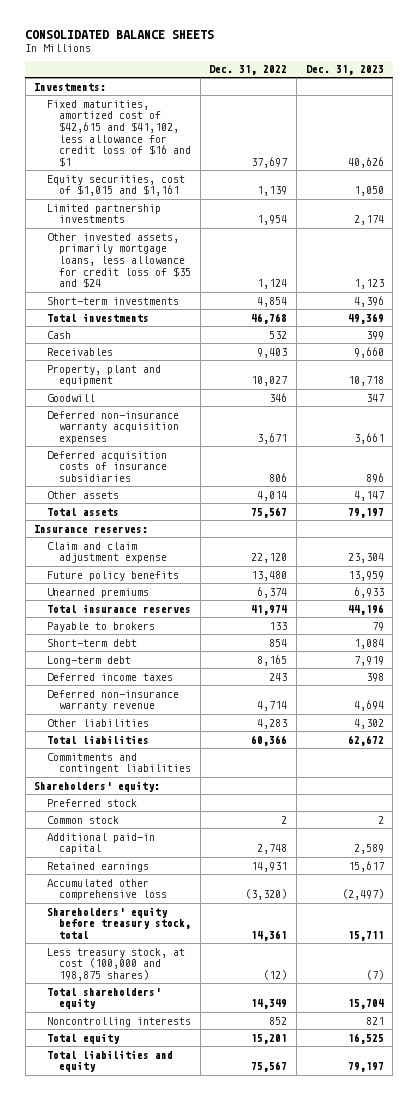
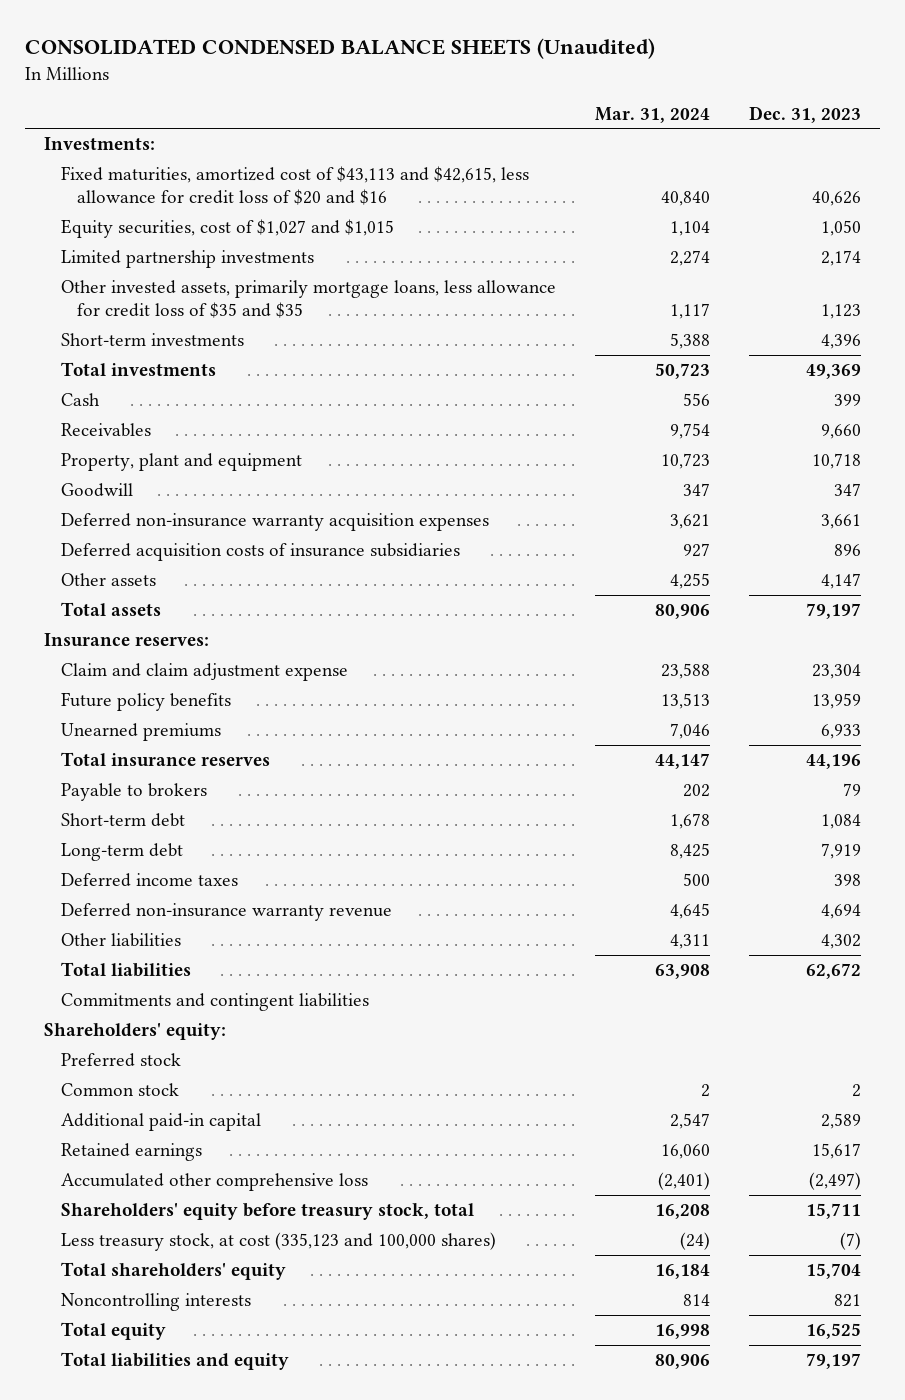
[25,30,215,40] CONSOLIDATED BALANCE SHEETS -> [24,38,655,60] CONSOLIDATED CONDENSED BALANCE SHEETS (Unaudited)
[209,65,288,76] Dec. 31, 2022 -> none
none -> [594,106,710,123] Mar. 31, 2024
[46,99,192,167] Fixed maturities, amortized cost of $42,615 and $41,102, less allowance for credit loss of $16 and $1 -> [60,165,529,206] Fixed maturities, amortized cost of $43,113 and $42,615, less allowance for credit loss of $20 and $16
[46,174,185,197] Equity securities, cost of $1,015 and $1,161 -> [60,218,394,238] Equity securities, cost of $1,027 and $1,015
[46,232,192,289] Other invested assets, primarily mortgage loans, less allowance for credit loss of $35 and $24 -> [60,279,556,319] Other invested assets, primarily mortgage loans, less allowance for credit loss of $35 and $35
[46,947,185,981] Less treasury stock, at cost (100,000 and 198,875 shares) -> [60,1231,496,1251] Less treasury stock, at cost (335,123 and 100,000 shares)

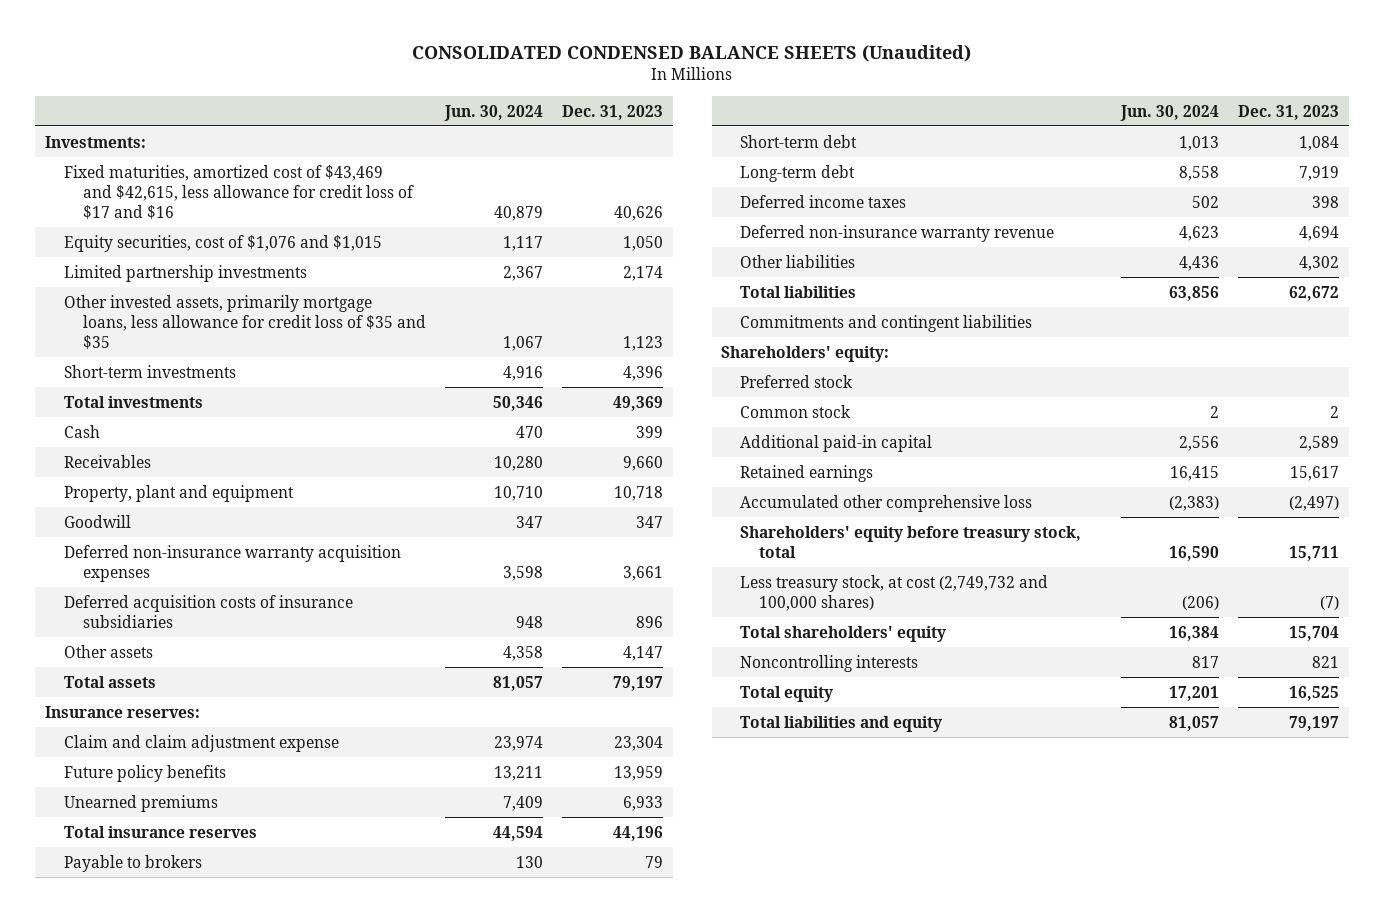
[594,106,710,123] Mar. 31, 2024 -> none
none -> [443,104,543,121] Jun. 30, 2024
[60,165,529,206] Fixed maturities, amortized cost of $43,113 and $42,615, less allowance for credit loss of $20 and $16 -> [63,164,414,219] Fixed maturities, amortized cost of $43,469 and $42,615, less allowance for credit loss of $17 and $16
[60,218,394,238] Equity securities, cost of $1,027 and $1,015 -> [63,234,382,252] Equity securities, cost of $1,076 and $1,015
[60,1231,496,1251] Less treasury stock, at cost (335,123 and 100,000 shares) -> [740,574,1049,611] Less treasury stock, at cost (2,749,732 and 100,000 shares)

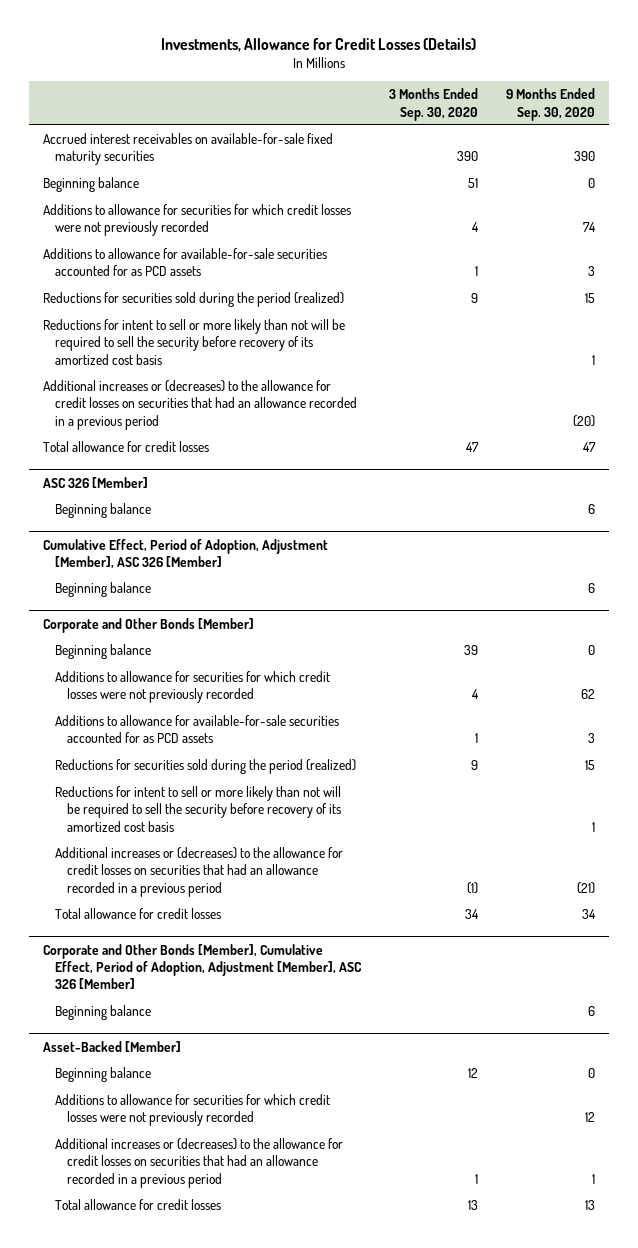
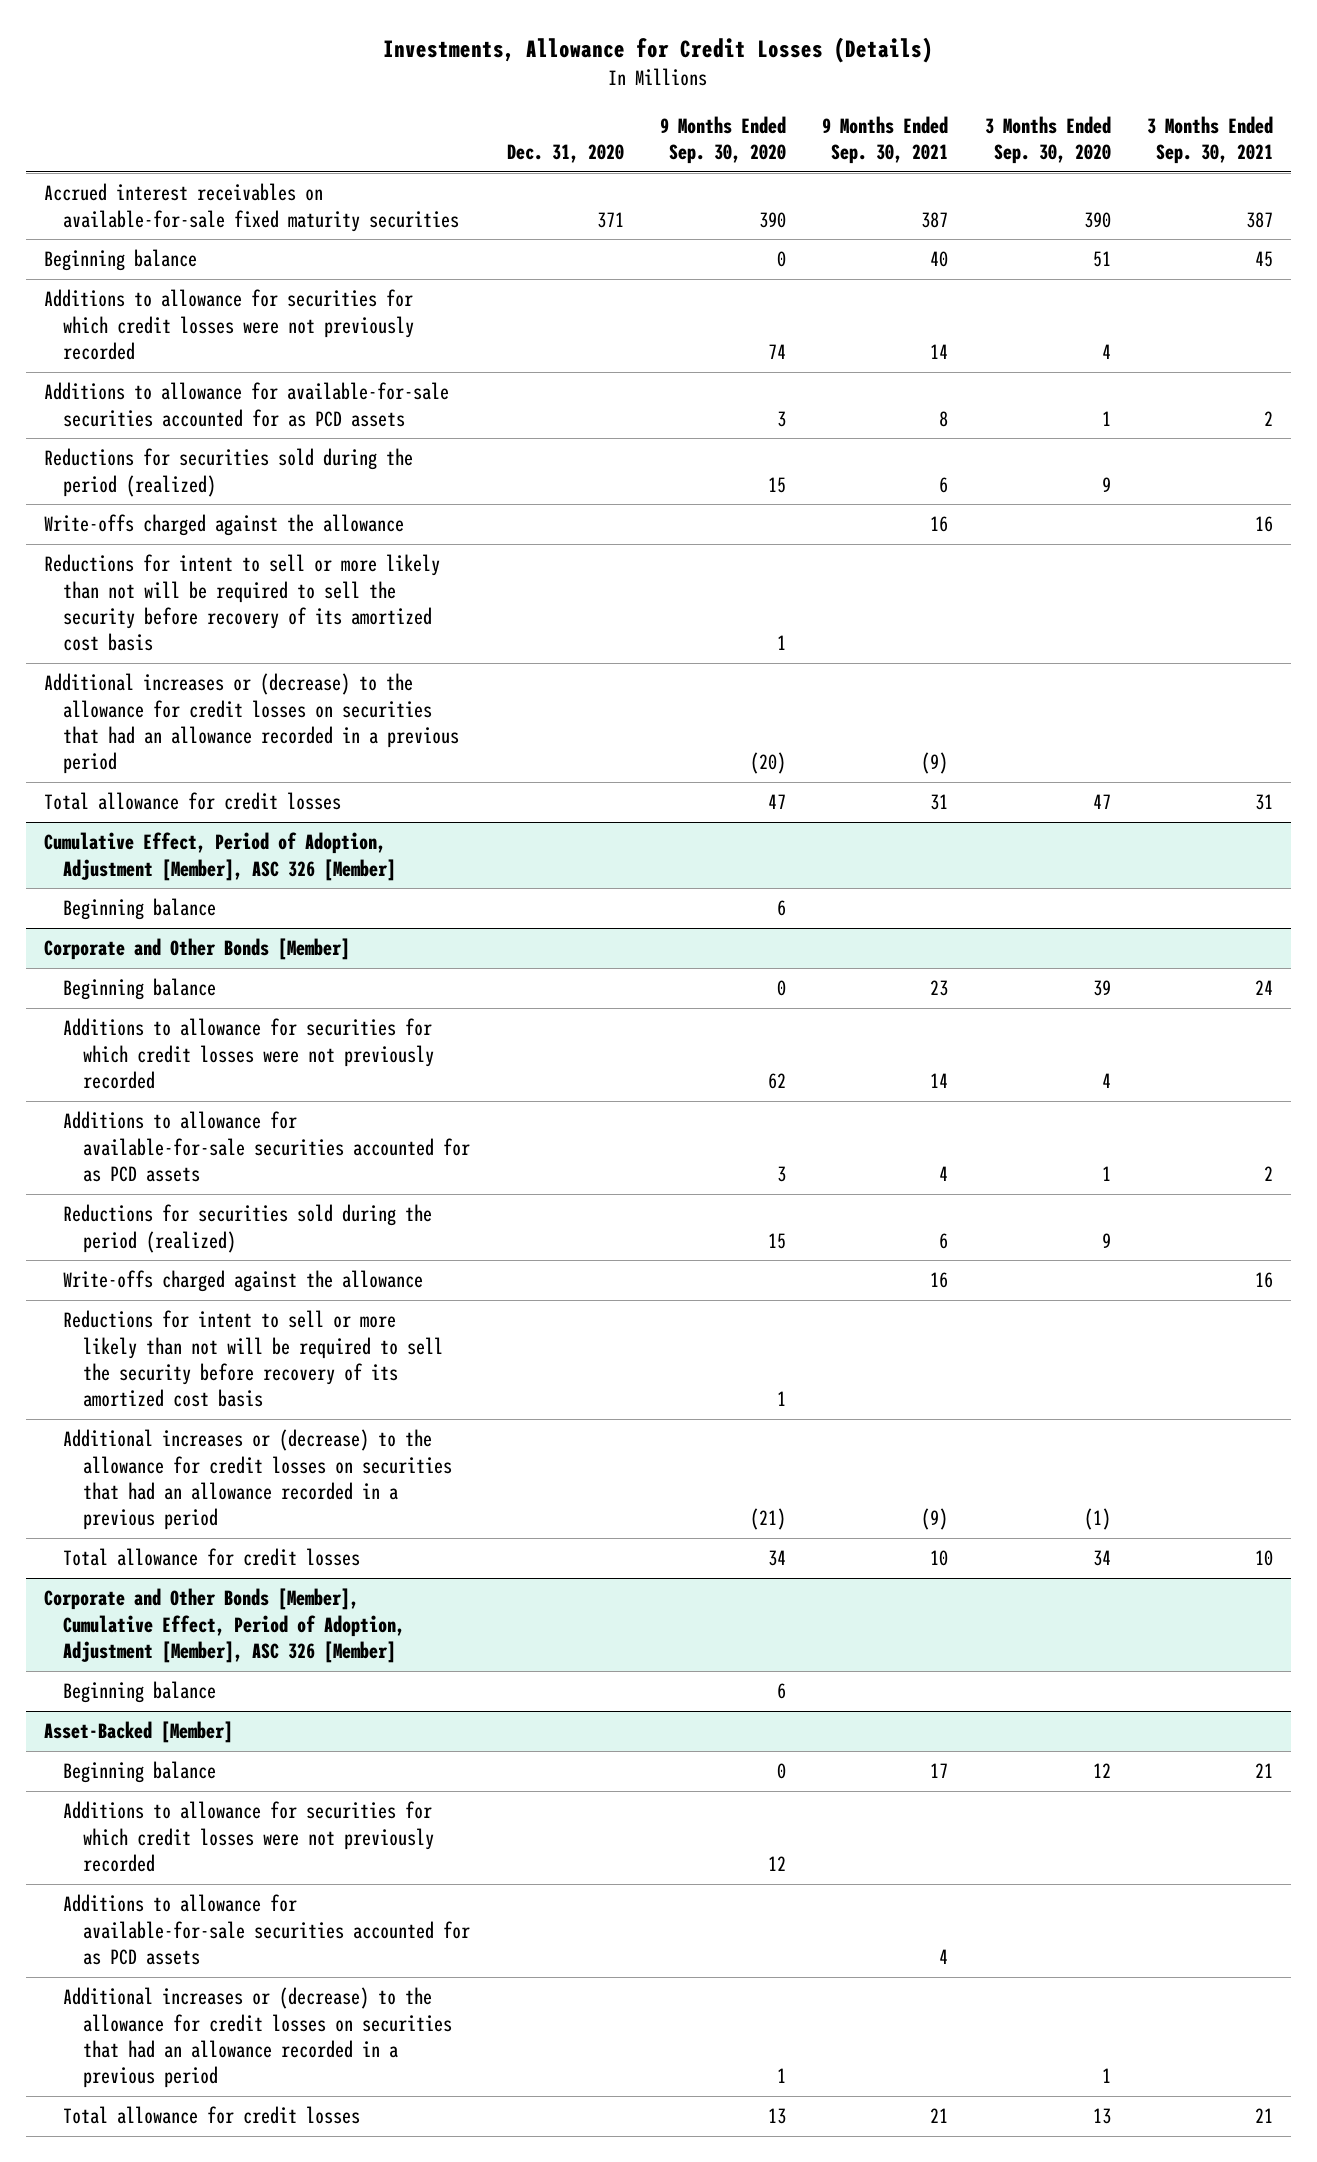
none -> [506,143,624,163] Dec. 31, 2020
none -> [822,115,949,164] 9 Months Ended Sep. 30, 2021
none -> [1147,115,1274,164] 3 Months Ended Sep. 30, 2021
none -> [43,514,404,537] Write-offs charged against the allowance
[43,380,357,430] Additional increases or (decreases) to the allowance for credit losses on securities that had an allowance recorded in a previous period -> [43,673,460,775] Additional increases or (decrease) to the allowance for credit losses on securities that had an allowance recorded in a previous period
[43,476,149,488] ASC 326 [Member] -> none
[54,503,151,519] Beginning balance -> none
none -> [63,1270,424,1293] Write-offs charged against the allowance
[54,847,343,897] Additional increases or (decreases) to the allowance for credit losses on securities that had an allowance recorded in a previous period -> [63,1429,453,1531] Additional increases or (decrease) to the allowance for credit losses on securities that had an allowance recorded in a previous period
none -> [63,1894,471,1965] Additions to allowance for available-for-sale securities accounted for as PCD assets
[54,1138,343,1188] Additional increases or (decreases) to the allowance for credit losses on securities that had an allowance recorded in a previous period -> [63,1987,453,2089] Additional increases or (decrease) to the allowance for credit losses on securities that had an allowance recorded in a previous period

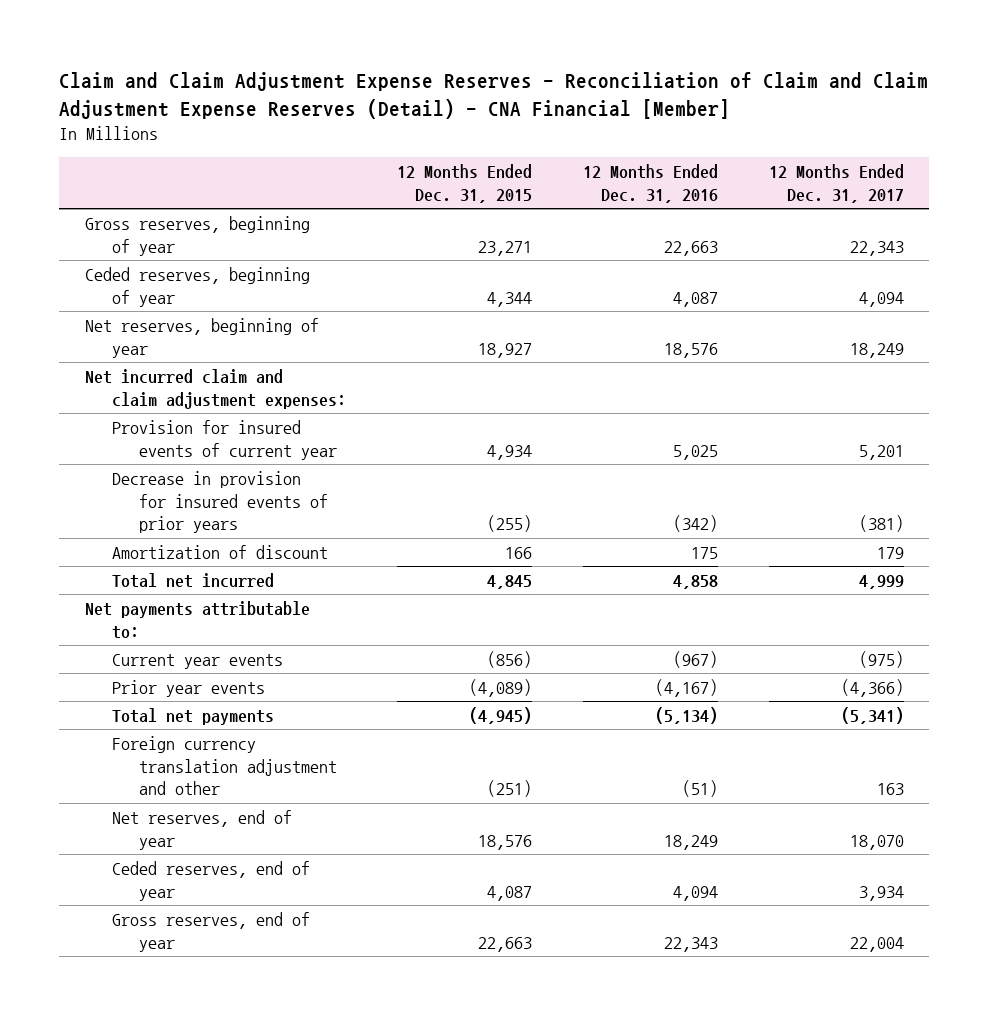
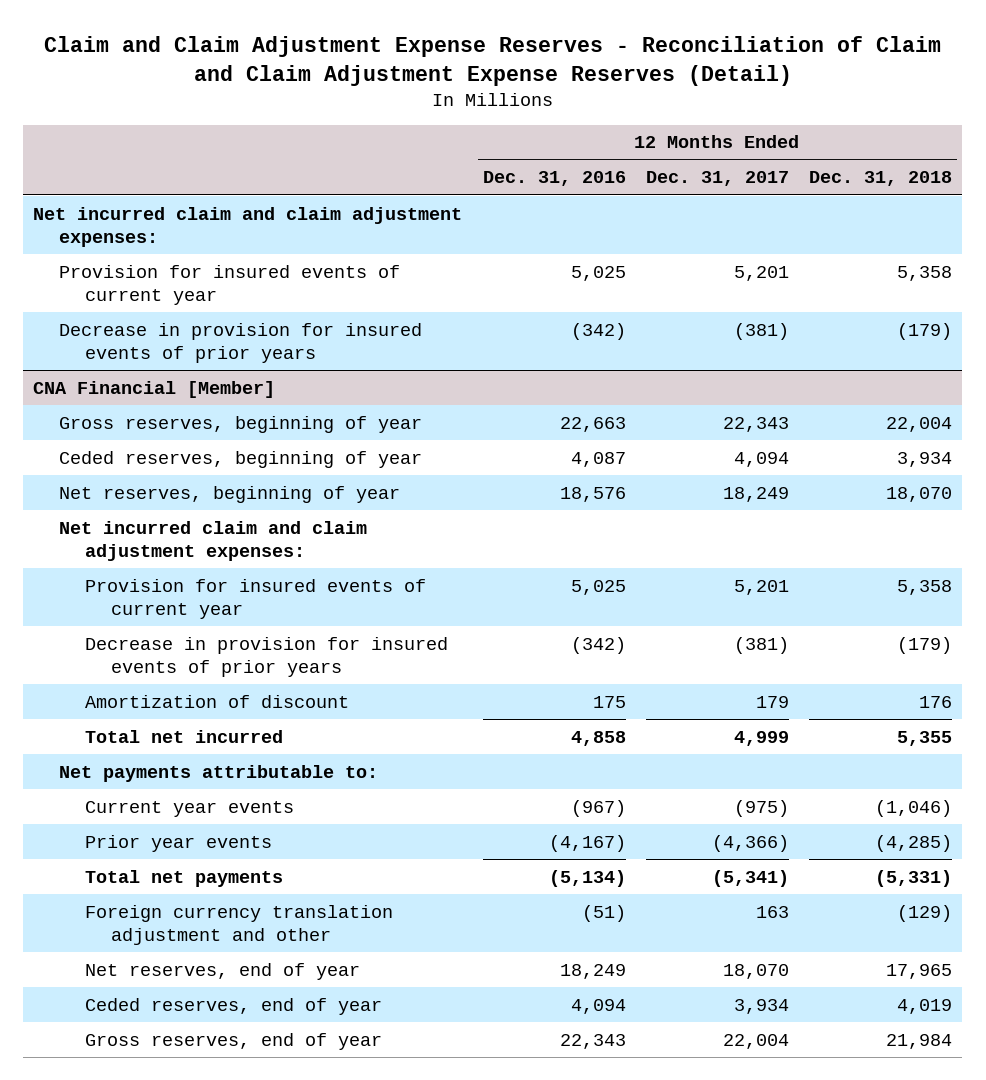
[59,72,929,120] Claim and Claim Adjustment Expense Reserves - Reconciliation of Claim and Claim Adjustment Expense Reserves (Detail) - CNA Financial [Member] -> [43,36,941,86] Claim and Claim Adjustment Expense Reserves - Reconciliation of Claim and Claim Adjustment Expense Reserves (Detail)
[396,164,532,203] 12 Months Ended Dec. 31, 2015 -> none
none -> [809,171,953,187] Dec. 31, 2018
none -> [33,206,463,247] Net incurred claim and claim adjustment expenses:
none -> [59,264,401,305] Provision for insured events of current year
none -> [59,322,423,363] Decrease in provision for insured events of prior years
none -> [33,380,276,398] CNA Financial [Member]

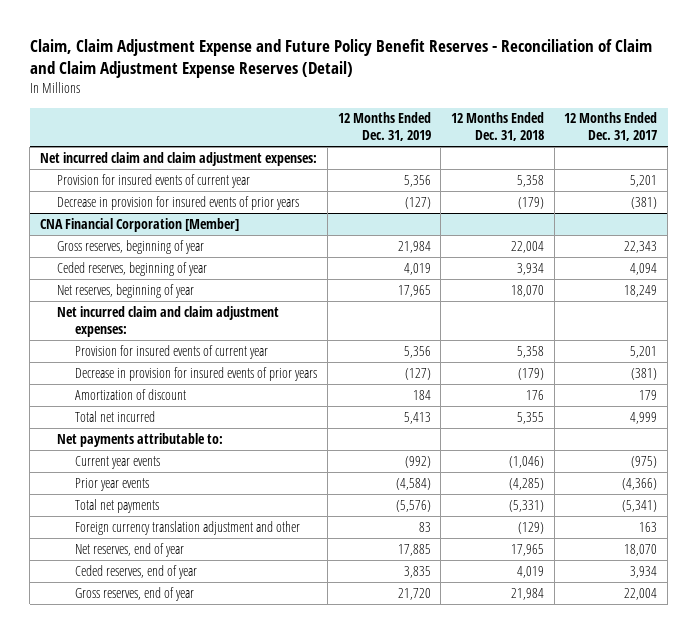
[43,36,941,86] Claim and Claim Adjustment Expense Reserves - Reconciliation of Claim and Claim Adjustment Expense Reserves (Detail) -> [29,38,652,79] Claim, Claim Adjustment Expense and Future Policy Benefit Reserves - Reconciliation of Claim and Claim Adjustment Expense Reserves (Detail)
[482,171,626,187] Dec. 31, 2016 -> none
none -> [337,112,431,142] 12 Months Ended Dec. 31, 2019
[33,380,276,398] CNA Financial [Member] -> [40,217,240,232] CNA Financial Corporation [Member]

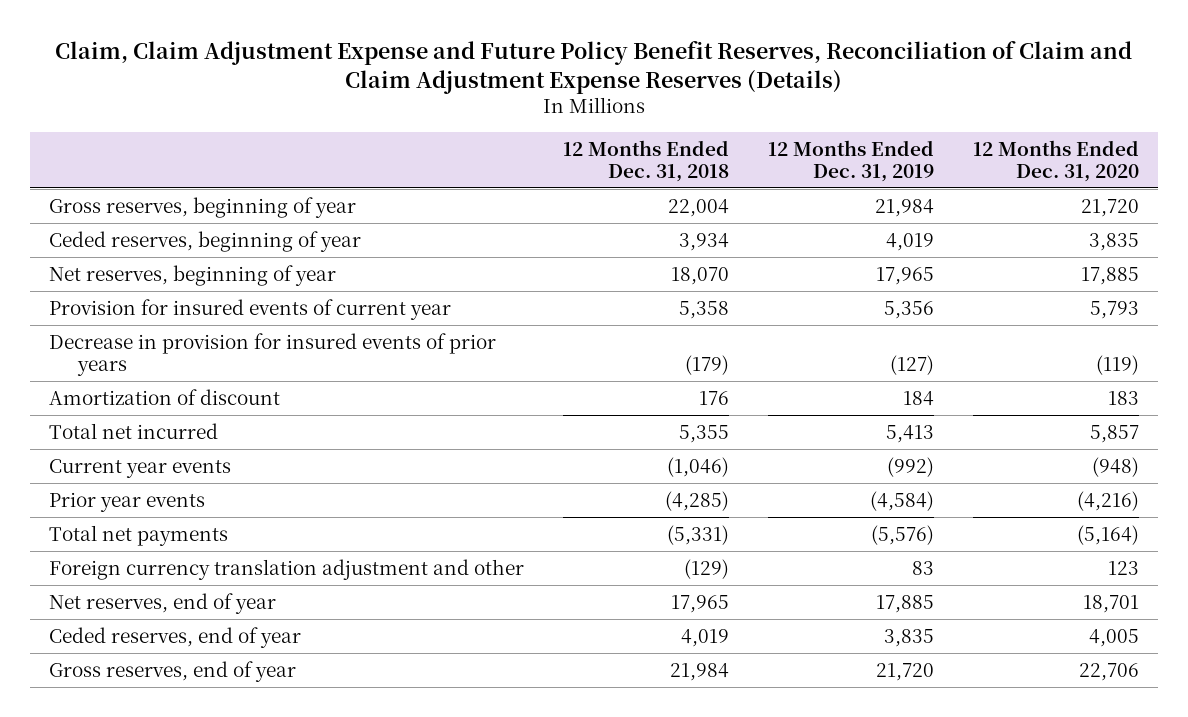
[29,38,652,79] Claim, Claim Adjustment Expense and Future Policy Benefit Reserves - Reconciliation of Claim and Claim Adjustment Expense Reserves (Detail) -> [54,40,1132,94] Claim, Claim Adjustment Expense and Future Policy Benefit Reserves, Reconciliation of Claim and Claim Adjustment Expense Reserves (Details)
[564,112,658,142] 12 Months Ended Dec. 31, 2017 -> none
none -> [972,139,1139,182] 12 Months Ended Dec. 31, 2020
[40,151,318,166] Net incurred claim and claim adjustment expenses: -> none
[57,173,251,188] Provision for insured events of current year -> none
[57,195,300,210] Decrease in provision for insured events of prior years -> none
[40,217,240,232] CNA Financial Corporation [Member] -> none
[57,305,280,337] Net incurred claim and claim adjustment expenses: -> none
[57,432,224,447] Net payments attributable to: -> none

